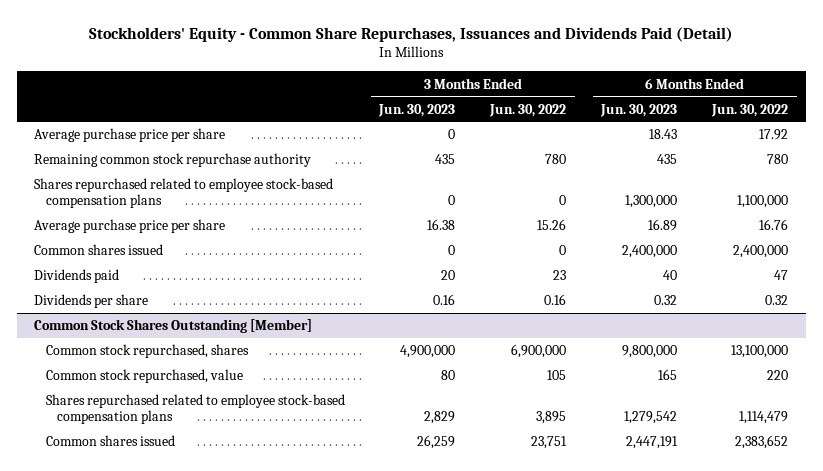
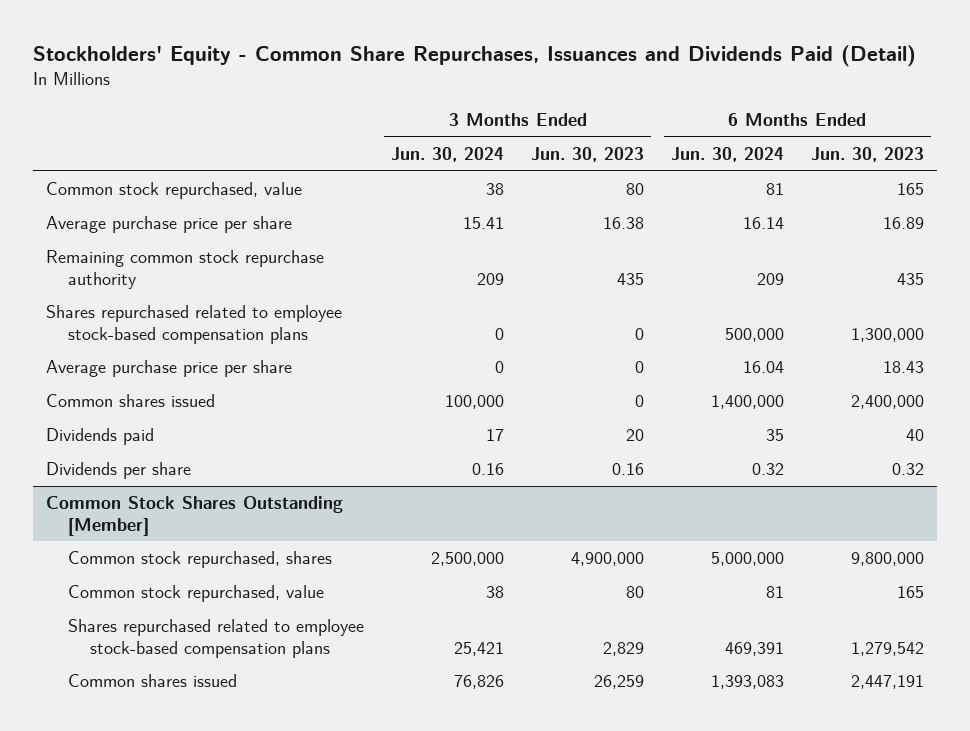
[489,103,567,117] Jun. 30, 2022 -> none
[711,103,789,117] Jun. 30, 2022 -> none
none -> [391,147,505,163] Jun. 30, 2024
none -> [670,147,784,163] Jun. 30, 2024
none -> [46,182,303,200] Common stock repurchased, value
[34,219,226,234] Average purchase price per share -> [46,216,293,234] Average purchase price per share
[34,128,226,143] Average purchase price per share -> [46,360,293,378] Average purchase price per share

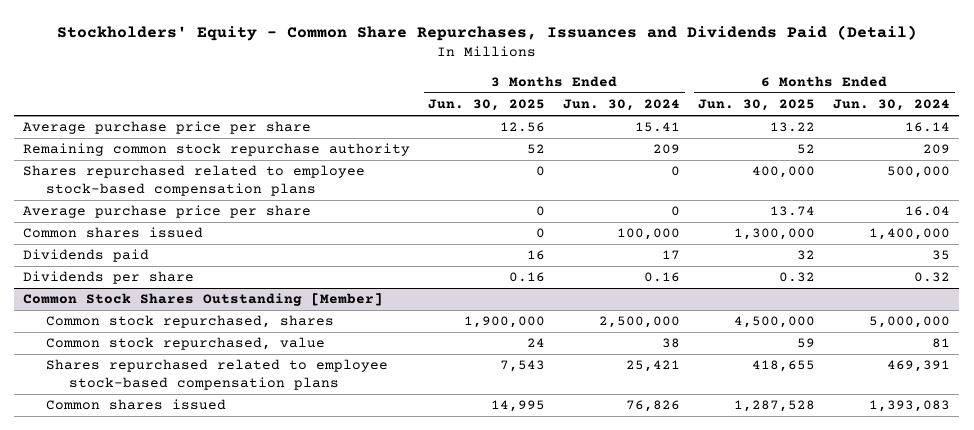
[531,147,645,163] Jun. 30, 2023 -> none
[810,147,924,163] Jun. 30, 2023 -> none
none -> [428,99,546,112] Jun. 30, 2025
none -> [698,99,816,112] Jun. 30, 2025
[46,182,303,200] Common stock repurchased, value -> none

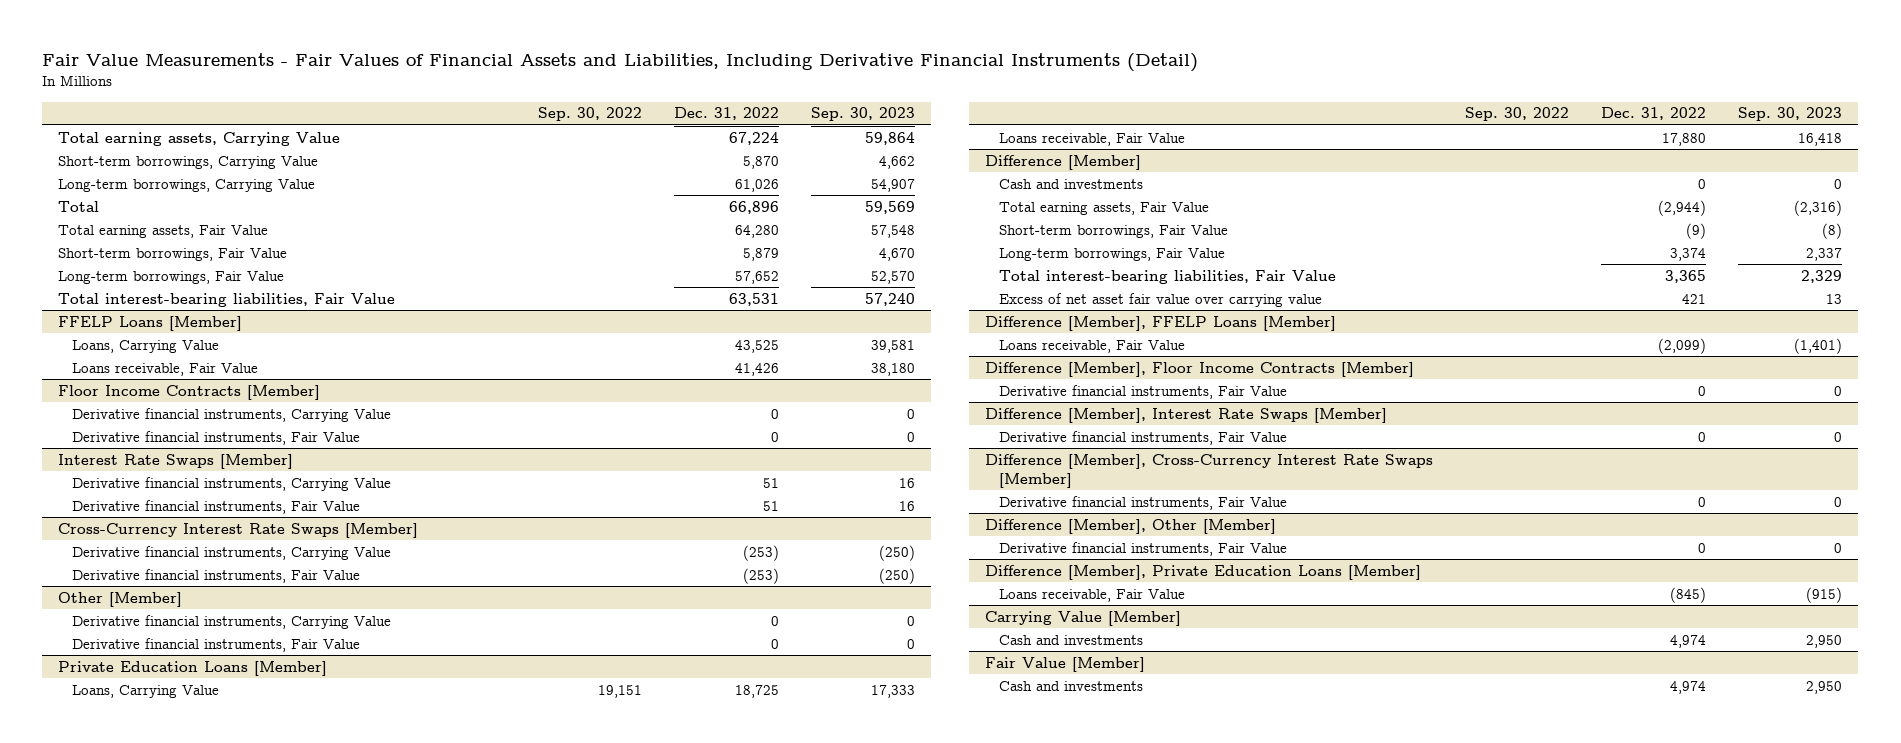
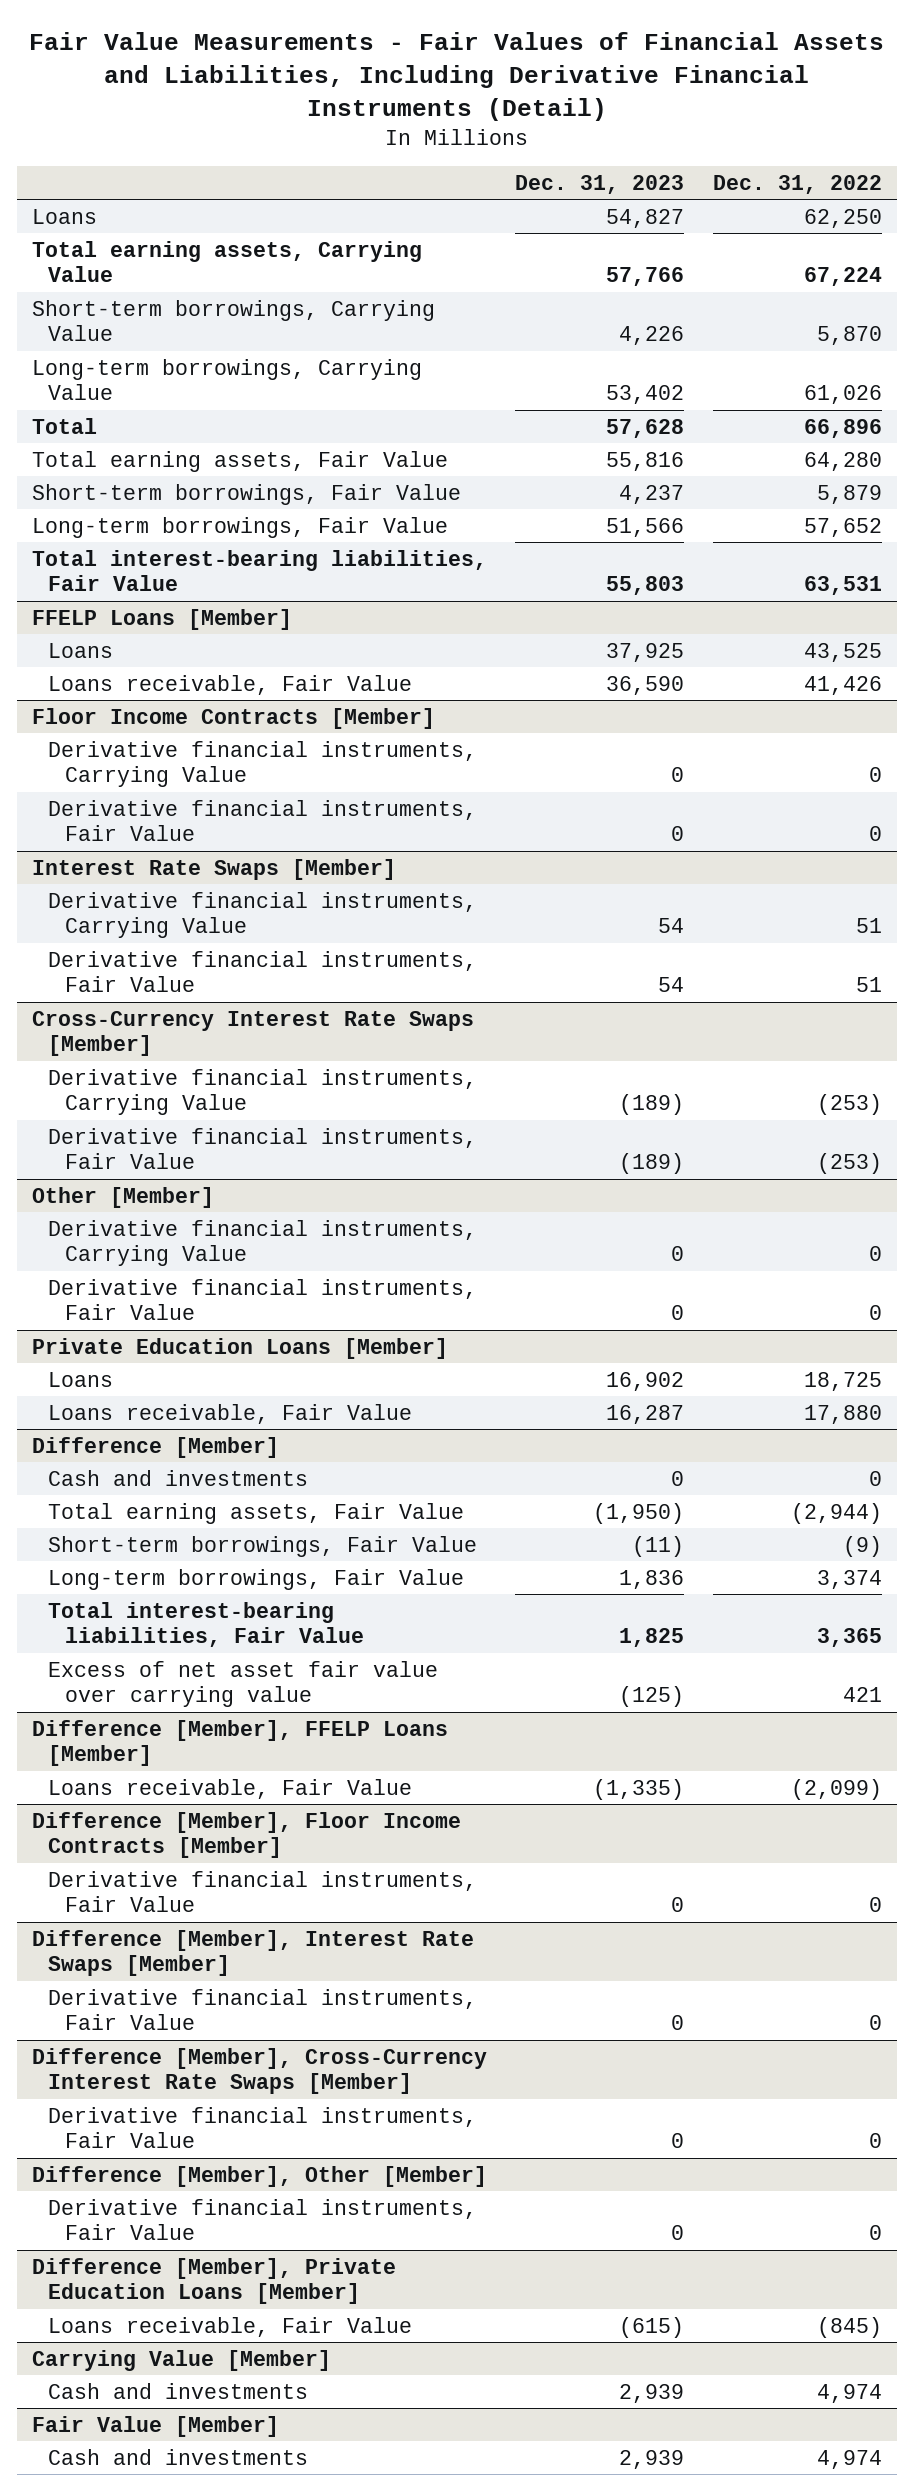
[538,107,643,122] Sep. 30, 2022 -> none
[811,107,916,122] Sep. 30, 2023 -> none
none -> [515,174,685,194] Dec. 31, 2023
none -> [31,208,97,224] Loans
[72,339,220,353] Loans, Carrying Value -> [48,642,114,658] Loans
[72,684,220,698] Loans, Carrying Value -> [48,1371,114,1387] Loans

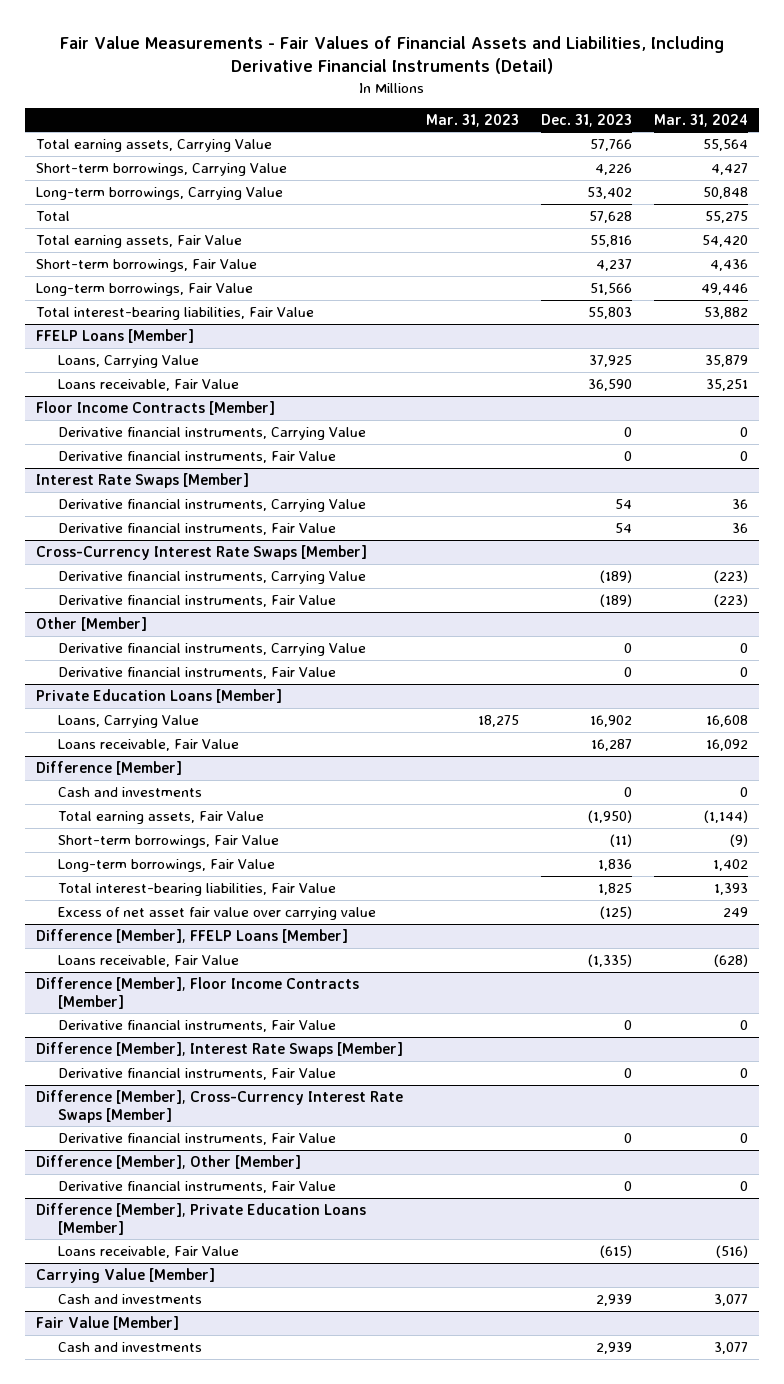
[713,174,883,194] Dec. 31, 2022 -> none
none -> [425,113,519,127] Mar. 31, 2023
none -> [653,113,748,127] Mar. 31, 2024
[31,208,97,224] Loans -> none
[48,642,114,658] Loans -> [58,354,200,368] Loans, Carrying Value
[48,1371,114,1387] Loans -> [58,714,200,728] Loans, Carrying Value

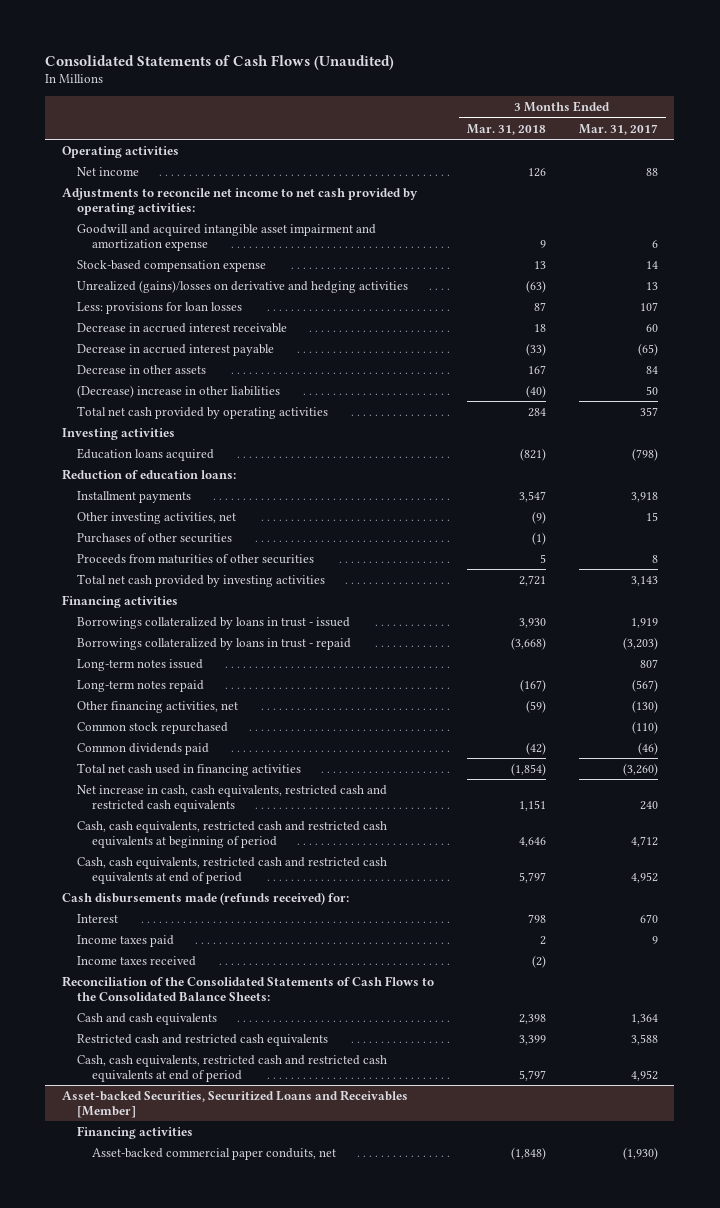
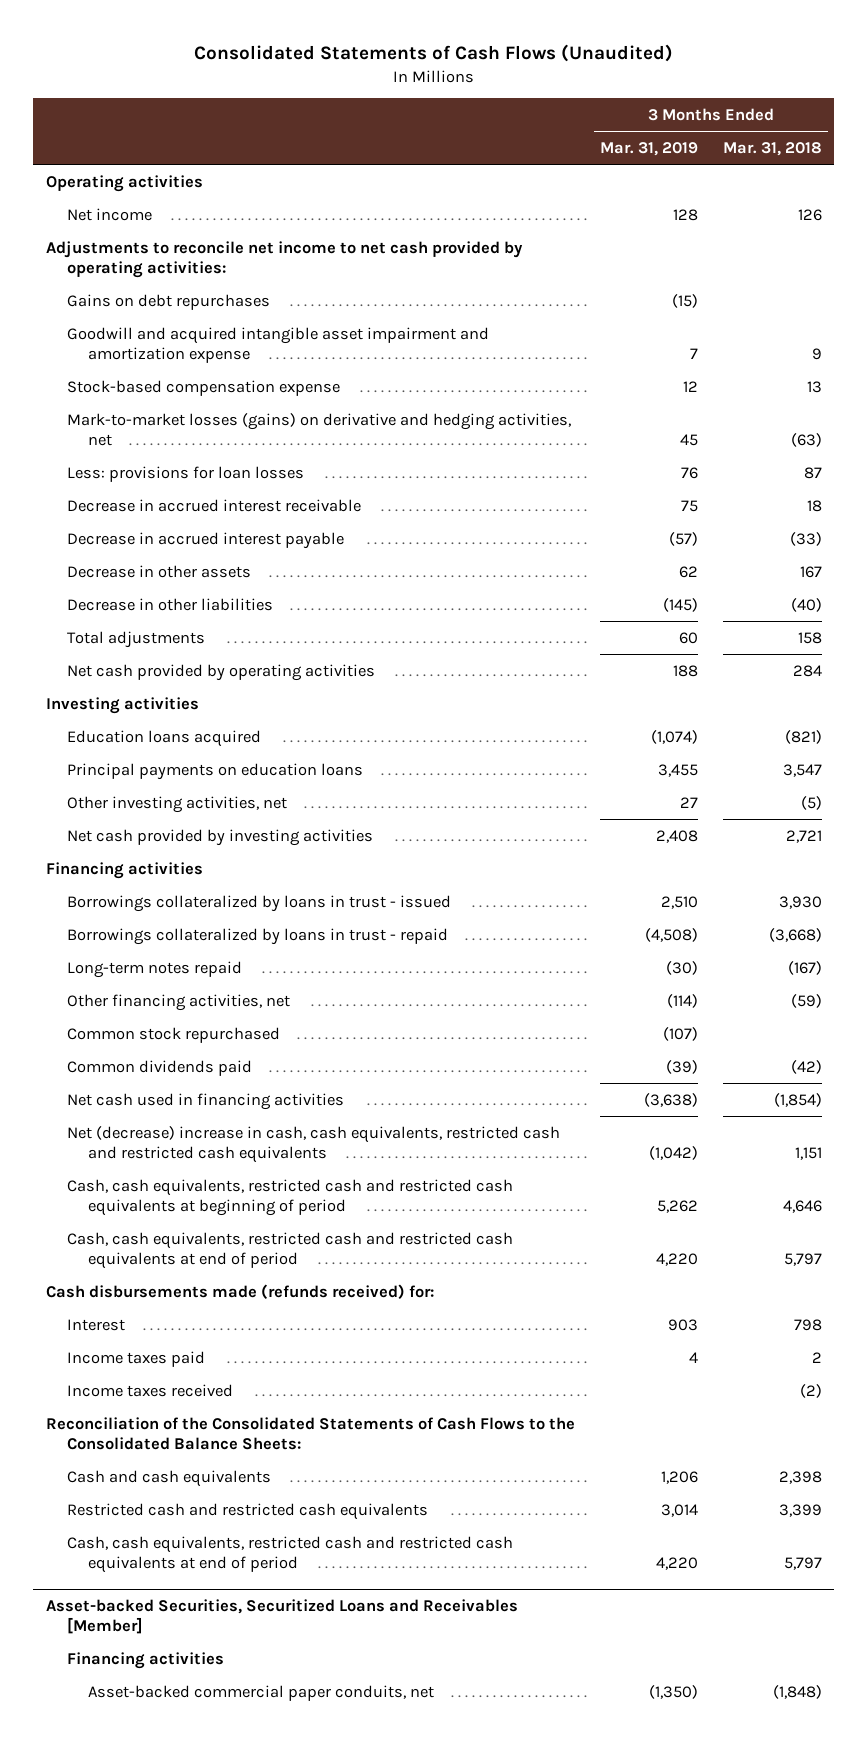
[578,123,658,135] Mar. 31, 2017 -> none
none -> [599,141,698,156] Mar. 31, 2019
none -> [66,293,270,310] Gains on debt repurchases
[76,279,408,293] Unrealized (gains)/losses on derivative and hedging activities -> [66,412,571,447] Mark-to-market losses (gains) on derivative and hedging activities, net
[76,384,280,398] (Decrease) increase in other liabilities -> [66,597,273,611] Decrease in other liabilities
none -> [66,630,205,648] Total adjustments
[76,405,328,419] Total net cash provided by operating activities -> [66,663,375,681] Net cash provided by operating activities
[61,468,236,480] Reduction of education loans: -> none
[76,532,232,543] Purchases of other securities -> none
[76,553,314,564] Proceeds from maturities of other securities -> none
[76,490,191,503] Installment payments -> [66,762,363,780] Principal payments on education loans
[531,510,546,524] (9) -> [800,795,822,810] (5)
[76,573,325,587] Total net cash provided by investing activities -> [66,828,373,846] Net cash provided by investing activities
[76,658,203,671] Long-term notes issued -> none
[76,762,301,776] Total net cash used in financing activities -> [66,1092,344,1110] Net cash used in financing activities
[76,784,387,813] Net increase in cash, cash equivalents, restricted cash and restricted cash equivalents -> [66,1125,560,1164] Net (decrease) increase in cash, cash equivalents, restricted cash and restricted cash equivalents

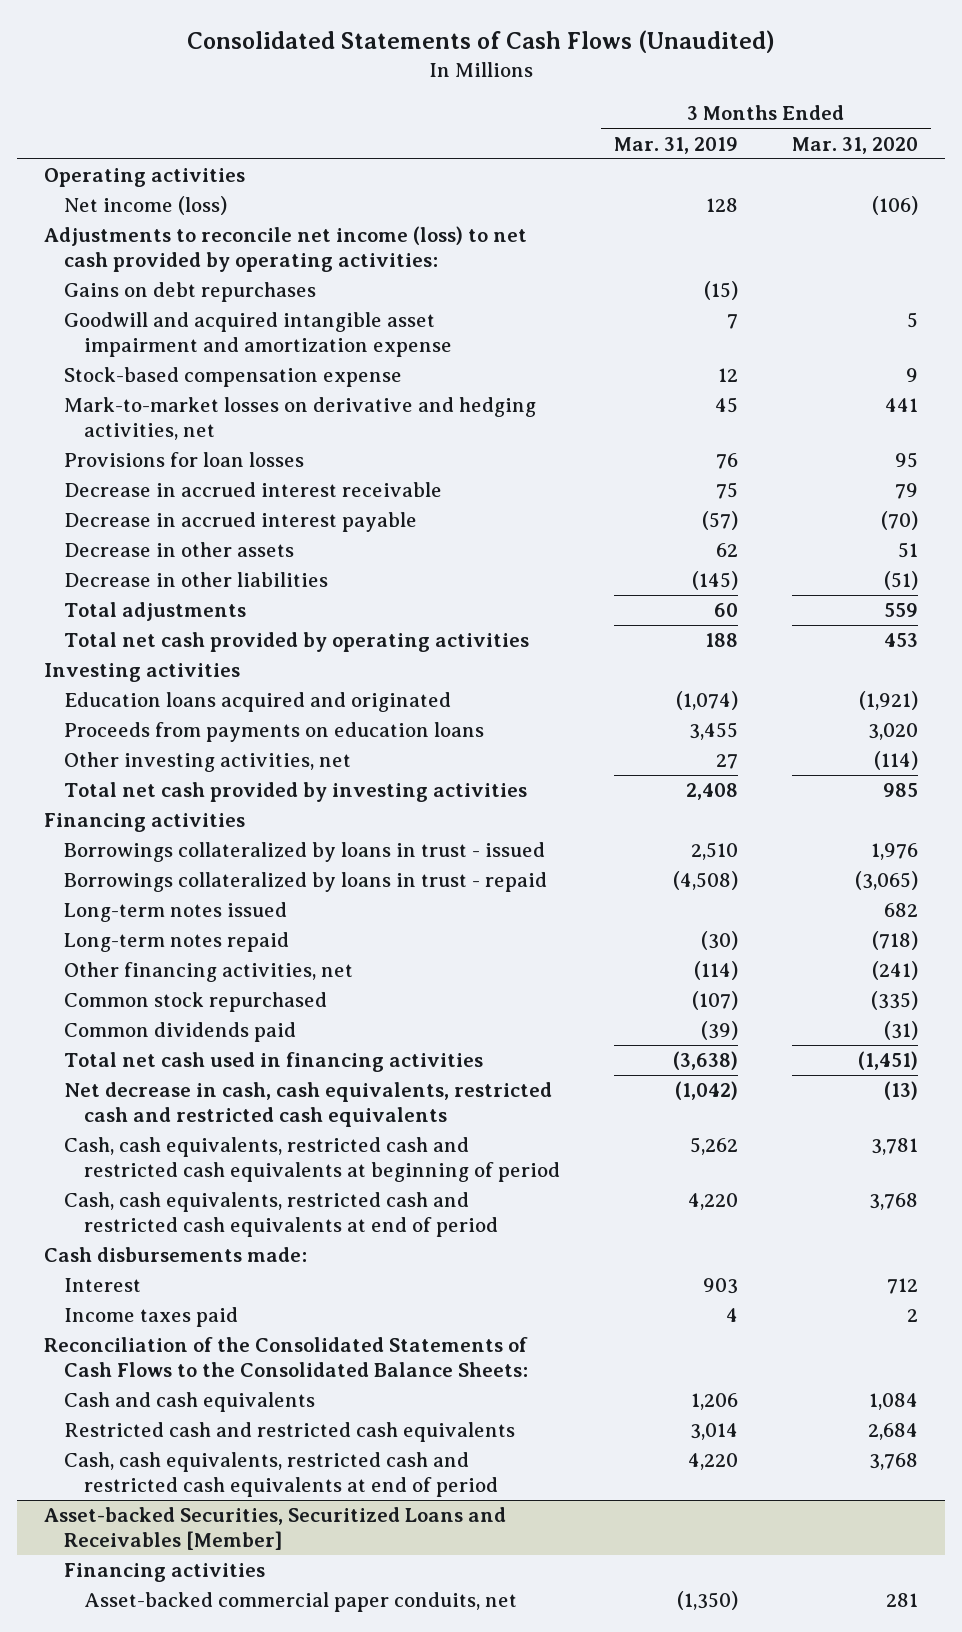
[722,141,822,156] Mar. 31, 2018 -> none
none -> [791,136,918,154] Mar. 31, 2020
[66,207,152,221] Net income -> [63,196,227,216] Net income (loss)
[45,240,523,279] Adjustments to reconcile net income to net cash provided by operating activities: -> [43,226,527,272] Adjustments to reconcile net income (loss) to net cash provided by operating activities:
[66,412,571,447] Mark-to-market losses (gains) on derivative and hedging activities, net -> [63,397,536,440] Mark-to-market losses on derivative and hedging activities, net
[66,465,304,482] Less: provisions for loan losses -> [63,452,304,468] Provisions for loan losses
[66,663,375,681] Net cash provided by operating activities -> [63,632,529,653] Total net cash provided by operating activities
[66,729,261,747] Education loans acquired -> [63,692,451,713] Education loans acquired and originated
[66,762,363,780] Principal payments on education loans -> [63,722,484,743] Proceeds from payments on education loans
[66,828,373,846] Net cash provided by investing activities -> [63,782,527,803] Total net cash provided by investing activities
none -> [63,902,287,923] Long-term notes issued
[66,1092,344,1110] Net cash used in financing activities -> [63,1052,483,1073] Total net cash used in financing activities
[66,1125,560,1164] Net (decrease) increase in cash, cash equivalents, restricted cash and restricted cash equivalents -> [63,1082,552,1127] Net decrease in cash, cash equivalents, restricted cash and restricted cash equivalents
[45,1283,434,1299] Cash disbursements made (refunds received) for: -> [43,1247,307,1263] Cash disbursements made:
[66,1383,233,1397] Income taxes received -> none

